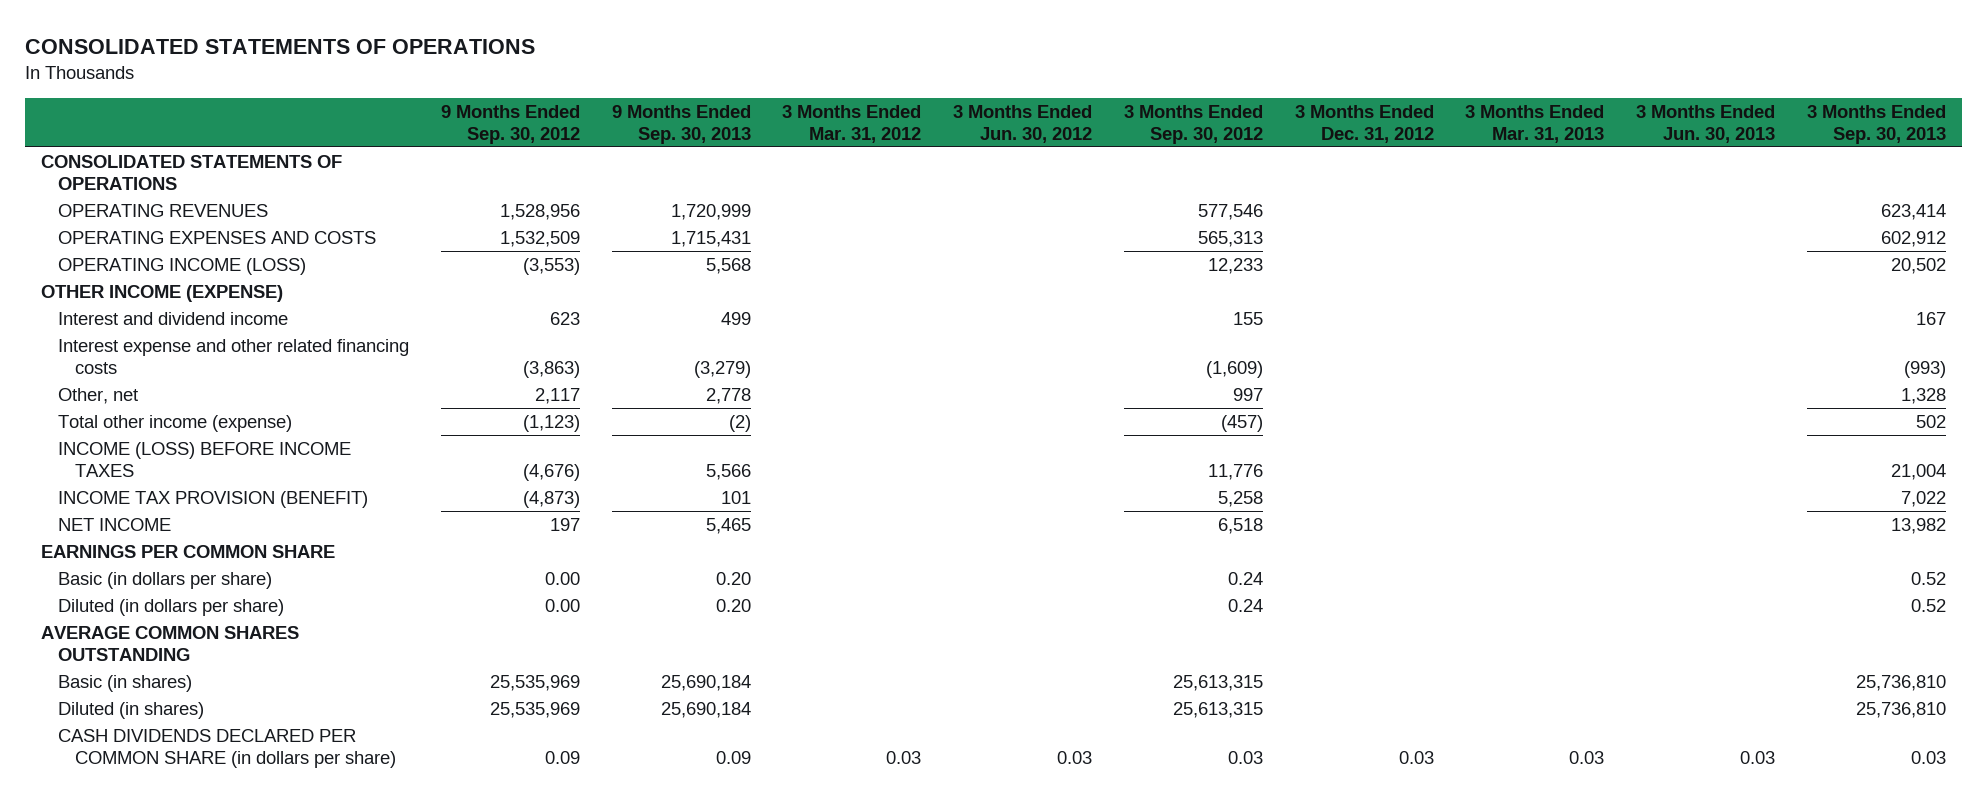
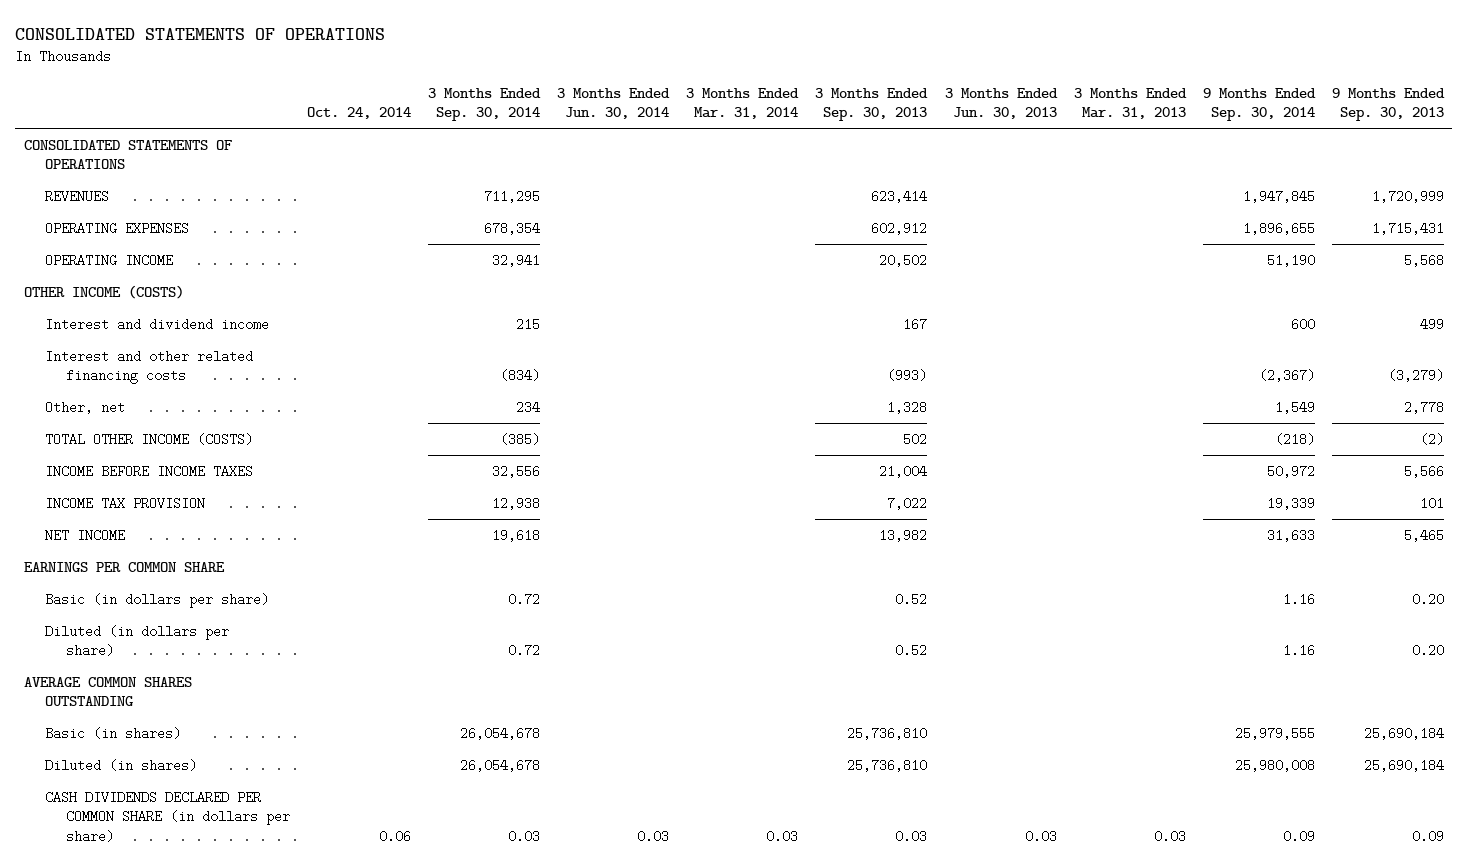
[440,104,580,144] 9 Months Ended Sep. 30, 2012 -> none
[782,104,922,143] 3 Months Ended Mar. 31, 2012 -> none
[953,104,1093,143] 3 Months Ended Jun. 30, 2012 -> none
[1123,104,1263,144] 3 Months Ended Sep. 30, 2012 -> none
[1294,104,1434,143] 3 Months Ended Dec. 31, 2012 -> none
none -> [307,107,412,120] Oct. 24, 2014
none -> [428,87,542,122] 3 Months Ended Sep. 30, 2014
none -> [557,87,671,120] 3 Months Ended Jun. 30, 2014
none -> [686,87,800,120] 3 Months Ended Mar. 31, 2014
none -> [1202,87,1316,122] 9 Months Ended Sep. 30, 2014
[57,203,268,217] OPERATING REVENUES -> [44,189,109,203] REVENUES
[57,230,376,244] OPERATING EXPENSES AND COSTS -> [44,221,189,235] OPERATING EXPENSES
[57,257,306,275] OPERATING INCOME (LOSS) -> [44,253,173,267] OPERATING INCOME
[41,284,284,302] OTHER INCOME (EXPENSE) -> [23,284,184,299] OTHER INCOME (COSTS)
[57,338,409,375] Interest expense and other related financing costs -> [44,349,253,385] Interest and other related financing costs
[57,414,292,432] Total other income (expense) -> [44,432,253,446] TOTAL OTHER INCOME (COSTS)
[57,441,351,478] INCOME (LOSS) BEFORE INCOME TAXES -> [44,464,253,478] INCOME BEFORE INCOME TAXES
[57,490,368,508] INCOME TAX PROVISION (BENEFIT) -> [44,496,205,510] INCOME TAX PROVISION

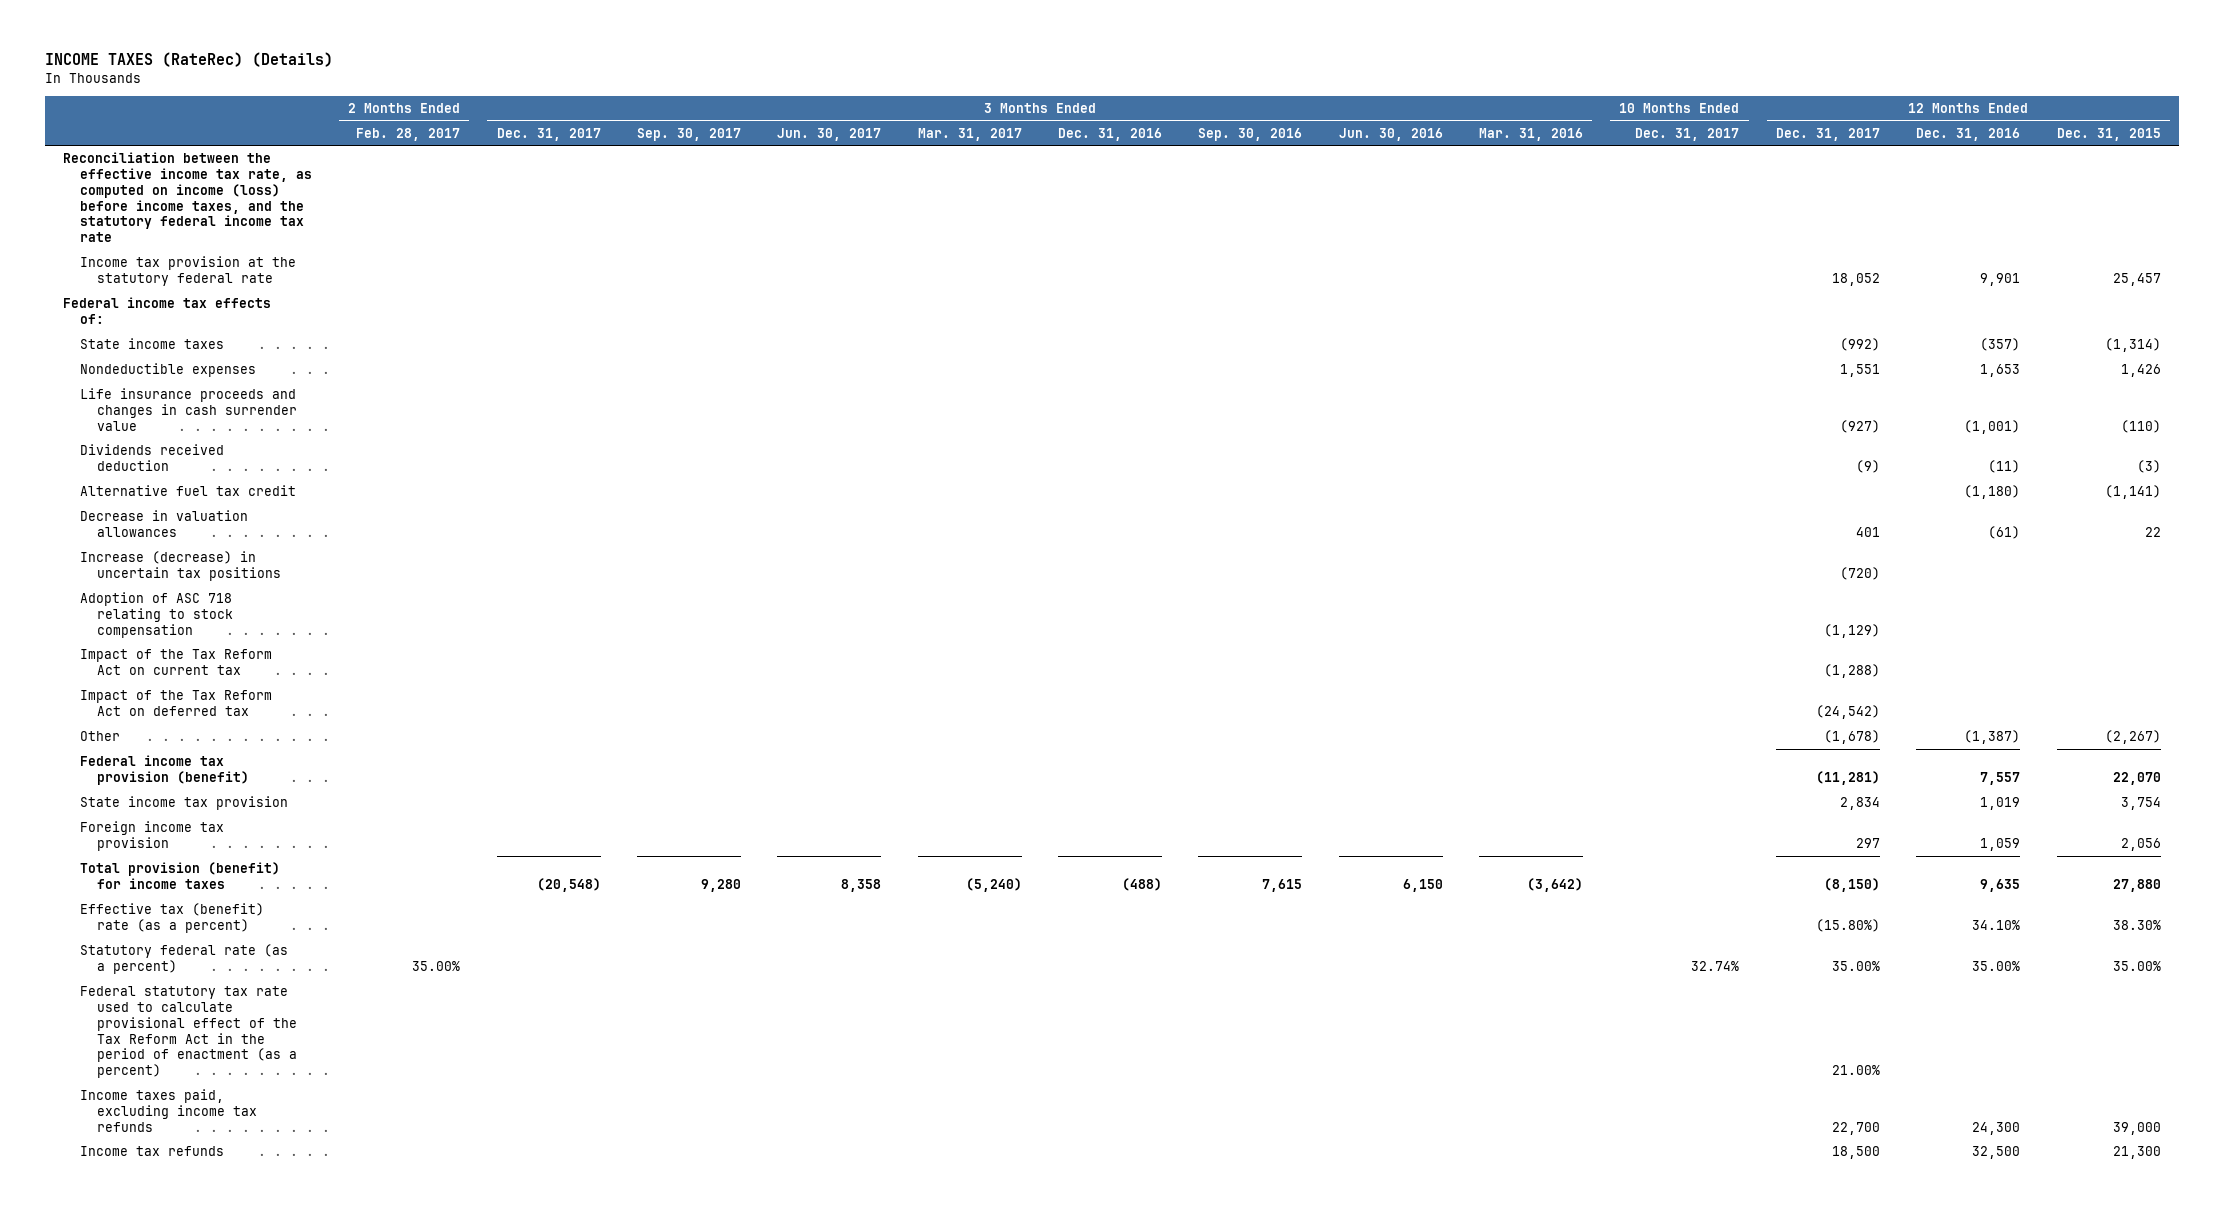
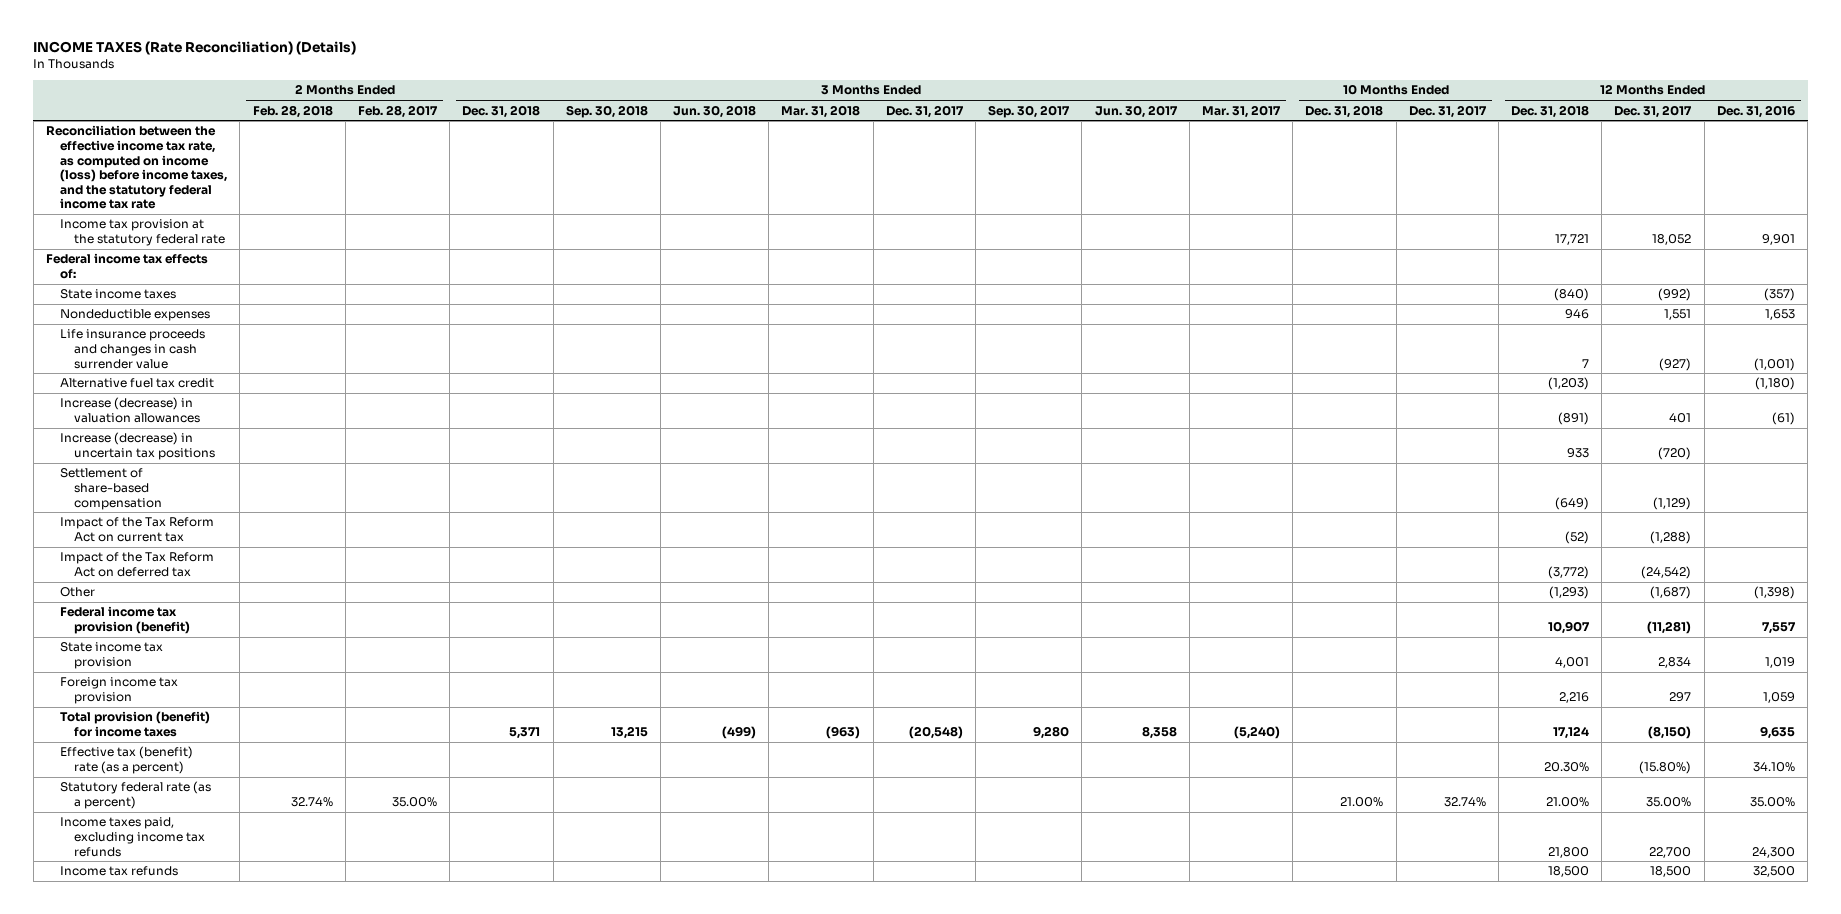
[44,51,333,67] INCOME TAXES (RateRec) (Details) -> [33,40,357,55] INCOME TAXES (Rate Reconciliation) (Details)
[1057,127,1162,141] Dec. 31, 2016 -> none
[1198,127,1303,141] Sep. 30, 2016 -> none
[1338,127,1443,141] Jun. 30, 2016 -> none
[1479,127,1584,141] Mar. 31, 2016 -> none
[2056,127,2161,141] Dec. 31, 2015 -> none
none -> [252,104,333,118] Feb. 28, 2018
none -> [462,104,541,118] Dec. 31, 2018
none -> [565,104,648,118] Sep. 30, 2018
none -> [673,104,757,118] Jun. 30, 2018
none -> [781,104,861,118] Mar. 31, 2018
none -> [1305,104,1384,118] Dec. 31, 2018
none -> [1511,104,1590,118] Dec. 31, 2018
[79,444,224,471] Dividends received deduction -> none
[79,510,248,537] Decrease in valuation allowances -> [60,397,201,424] Increase (decrease) in valuation allowances
[79,592,233,638] Adoption of ASC 718 relating to stock compensation -> [60,468,163,510] Settlement of share-based compensation
[1823,730,1880,745] (1,678) -> [1650,586,1692,600] (1,687)
[1964,730,2021,745] (1,387) -> [1753,586,1795,600] (1,398)
[79,986,297,1079] Federal statutory tax rate used to calculate provisional effect of the Tax Reform Act in the period of enactment (as a percent) -> none

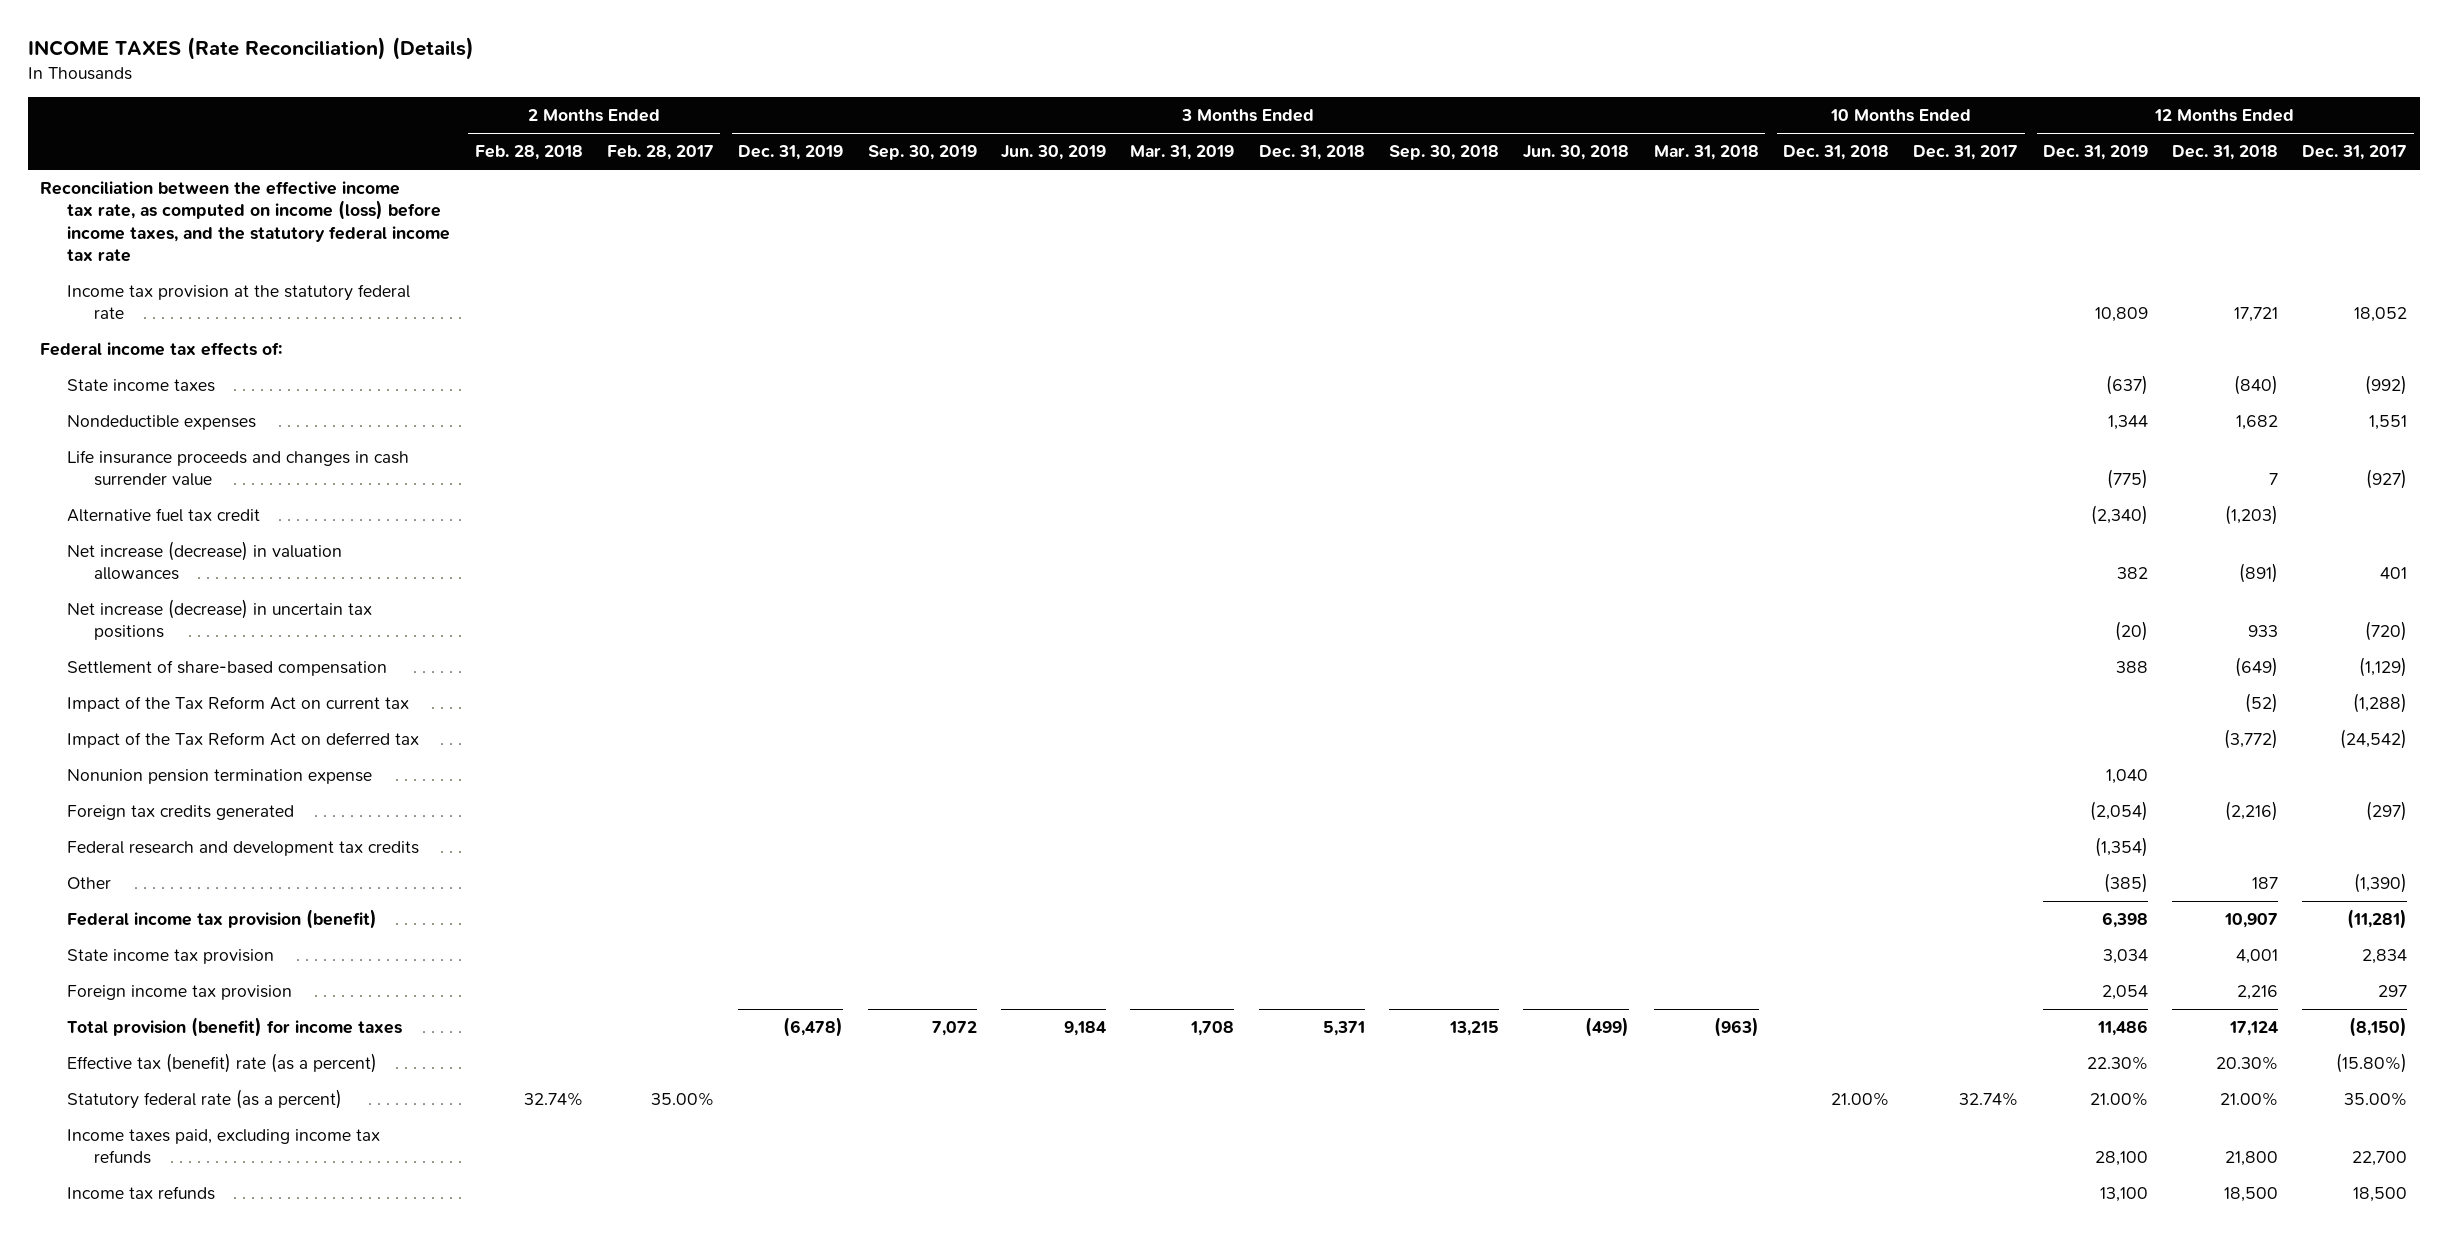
[885,104,964,118] Dec. 31, 2017 -> none
[988,104,1071,118] Sep. 30, 2017 -> none
[1094,104,1178,118] Jun. 30, 2017 -> none
[1201,104,1281,118] Mar. 31, 2017 -> none
[1716,104,1795,118] Dec. 31, 2016 -> none
none -> [738,145,844,161] Dec. 31, 2019
none -> [867,145,977,161] Sep. 30, 2019
none -> [1000,145,1106,161] Jun. 30, 2019
none -> [1130,145,1235,161] Mar. 31, 2019
none -> [2042,145,2148,161] Dec. 31, 2019
[1565,309,1590,320] 946 -> [2236,415,2279,431] 1,682
[60,397,201,424] Increase (decrease) in valuation allowances -> [67,541,343,581] Net increase (decrease) in valuation allowances
[60,432,216,461] Increase (decrease) in uncertain tax positions -> [67,599,373,641] Net increase (decrease) in uncertain tax positions
none -> [67,769,373,785] Nonunion pension termination expense
none -> [67,805,295,821] Foreign tax credits generated
none -> [67,841,420,857] Federal research and development tax credits
[1549,586,1590,600] (1,293) -> [2252,877,2279,890] 187
[1650,586,1692,600] (1,687) -> [2354,873,2408,894] (1,390)

